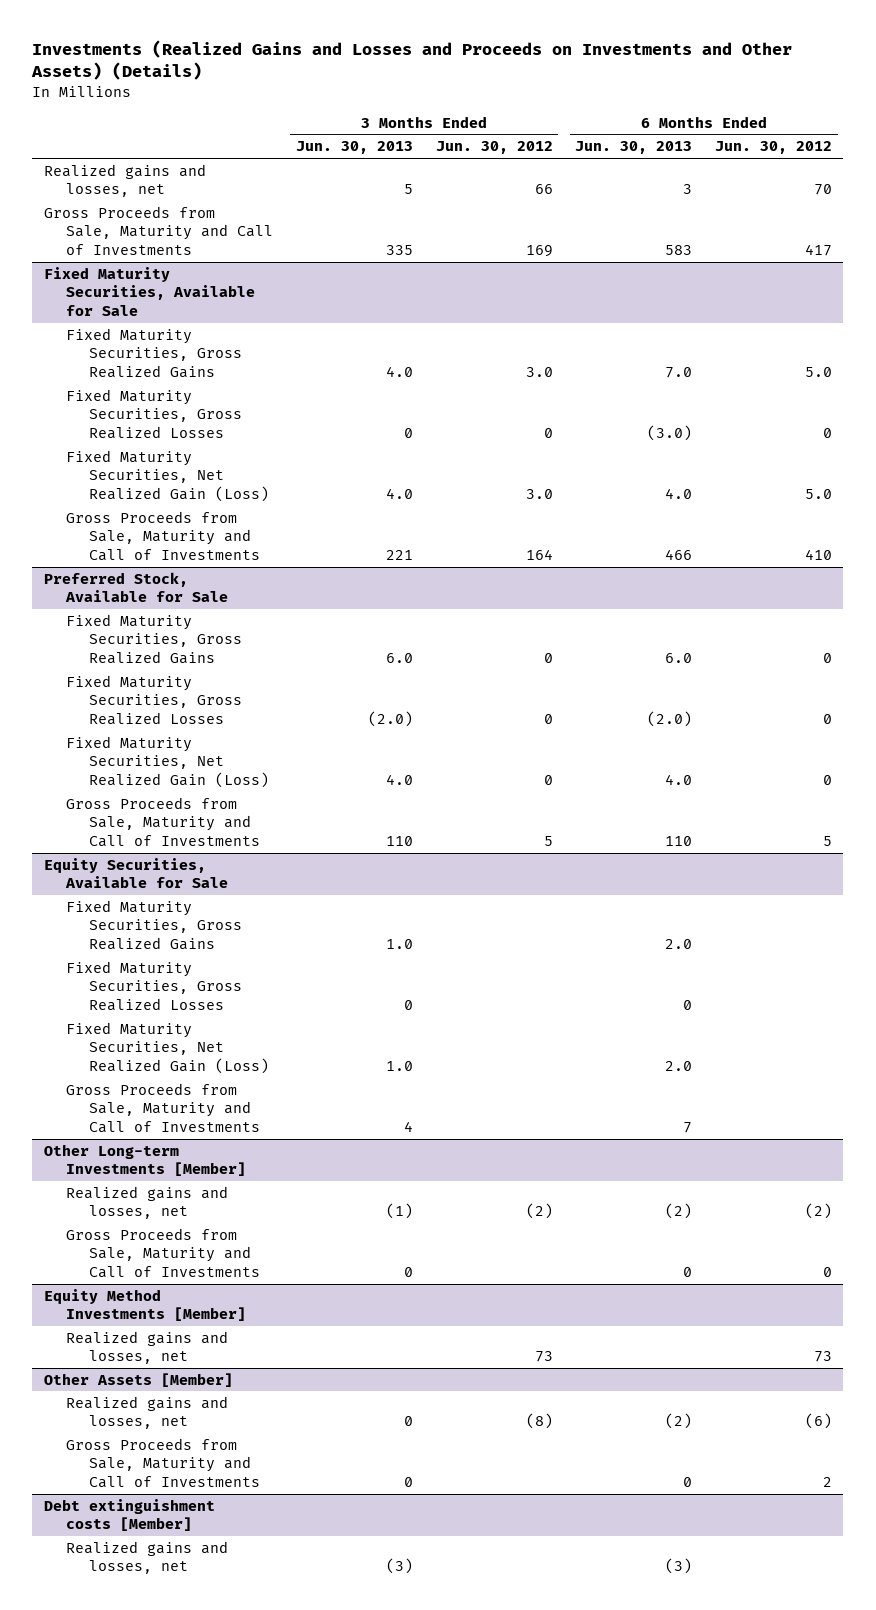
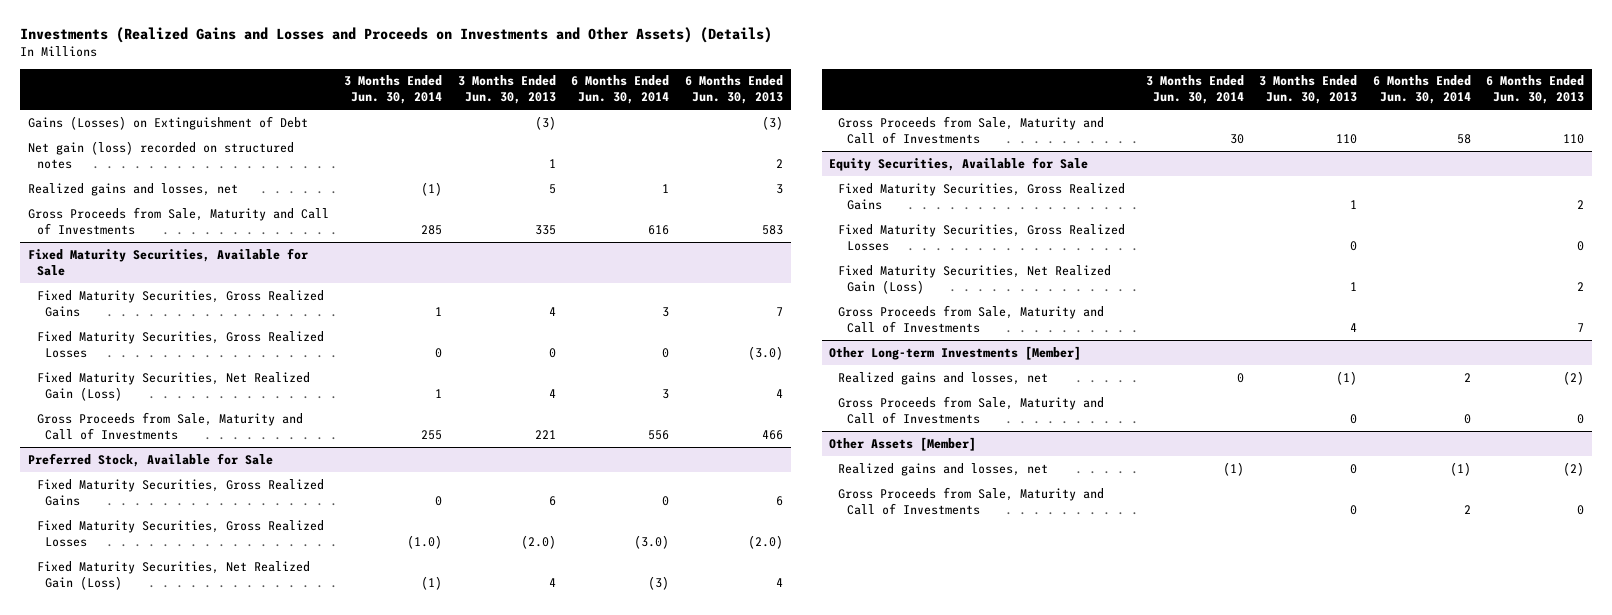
[435,141,553,155] Jun. 30, 2012 -> none
[715,141,833,155] Jun. 30, 2012 -> none
none -> [344,75,443,105] 3 Months Ended Jun. 30, 2014
none -> [571,75,670,105] 6 Months Ended Jun. 30, 2014
none -> [27,115,308,130] Gains (Losses) on Extinguishment of Debt
none -> [27,140,294,169] Net gain (loss) recorded on structured notes
[385,365,413,377] 4.0 -> [548,306,556,316] 4
[665,366,693,378] 7.0 -> [775,306,783,316] 7
[385,487,413,499] 4.0 -> [548,388,556,398] 4
[665,487,693,499] 4.0 -> [775,388,783,398] 4
[385,652,413,663] 6.0 -> [548,495,556,506] 6
[665,652,693,663] 6.0 -> [775,495,783,506] 6
[385,773,413,785] 4.0 -> [548,577,556,587] 4
[665,773,693,785] 4.0 -> [775,577,783,587] 4
[385,938,413,949] 1.0 -> [1350,199,1358,209] 1
[665,938,693,949] 2.0 -> [1577,199,1585,209] 2
[385,1060,413,1071] 1.0 -> [1350,281,1358,291] 1
[665,1060,693,1071] 2.0 -> [1577,281,1585,291] 2
[43,1288,247,1322] Equity Method Investments [Member] -> none
[66,1330,229,1365] Realized gains and losses, net -> none
[43,1498,215,1532] Debt extinguishment costs [Member] -> none
[66,1540,229,1575] Realized gains and losses, net -> none

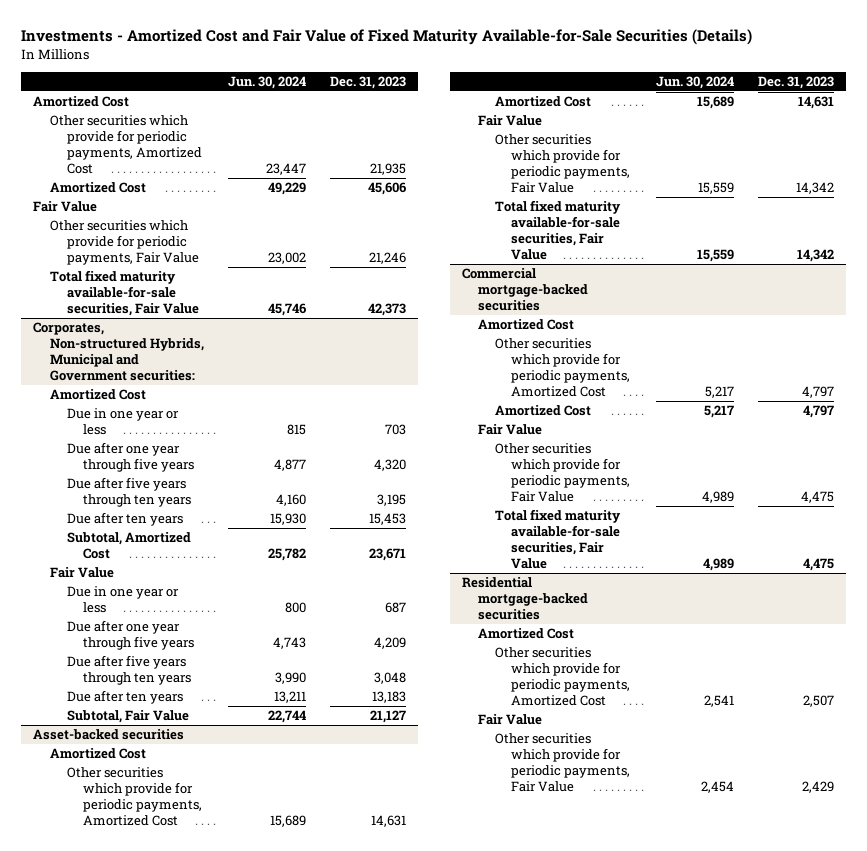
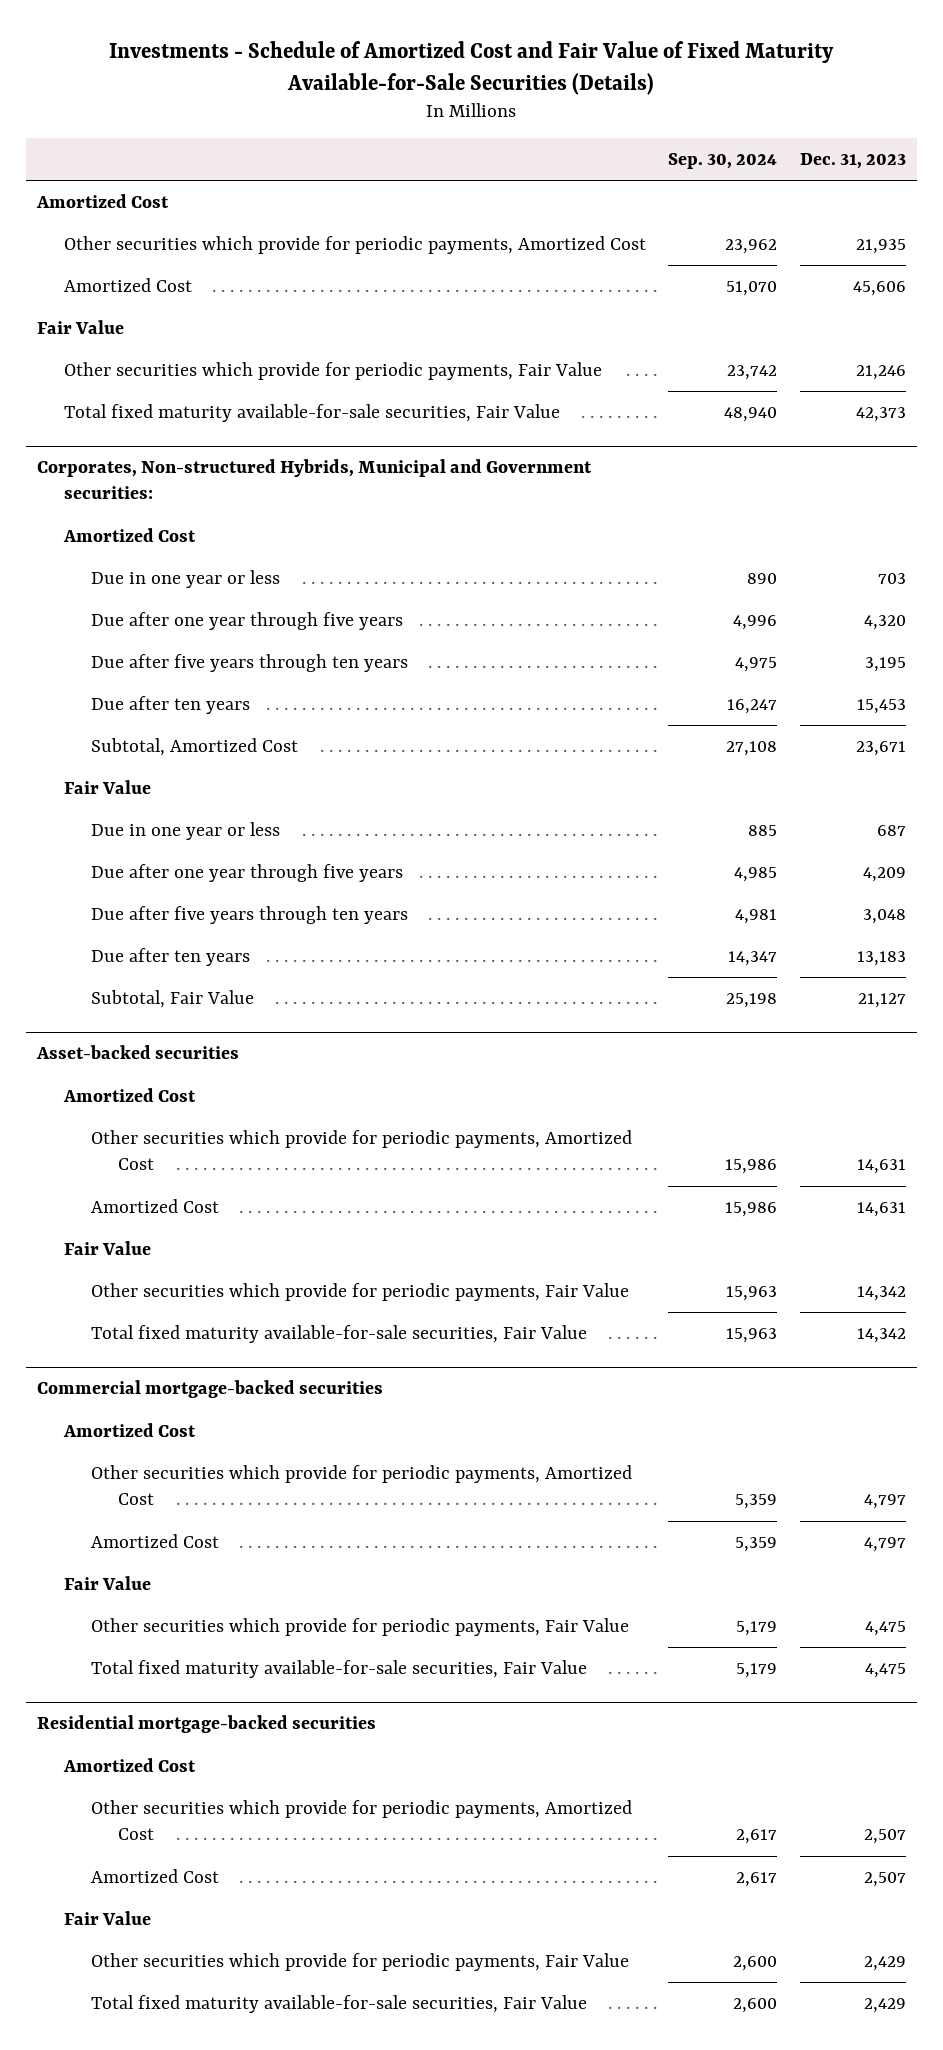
[21,29,753,46] Investments - Amortized Cost and Fair Value of Fixed Maturity Available-for-Sale Securities (Details) -> [109,40,835,95] Investments - Schedule of Amortized Cost and Fair Value of Fixed Maturity Available-for-Sale Securities (Details)
[227,75,306,89] Jun. 30, 2024 -> none
none -> [668,152,778,169] Sep. 30, 2024
none -> [91,1869,220,1884] Amortized Cost
none -> [91,1995,588,2014] Total fixed maturity available-for-sale securities, Fair Value

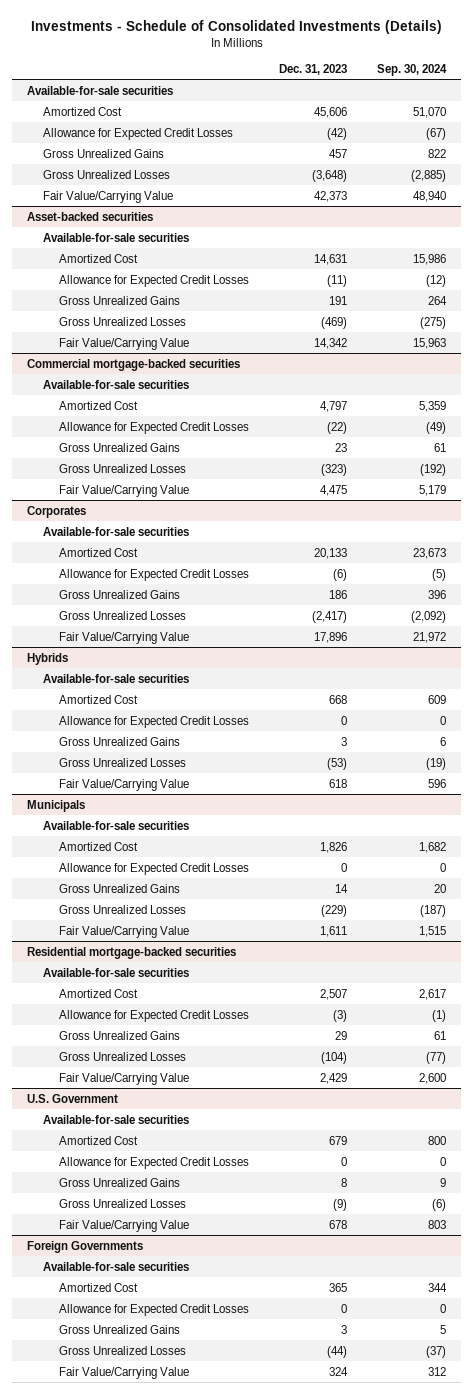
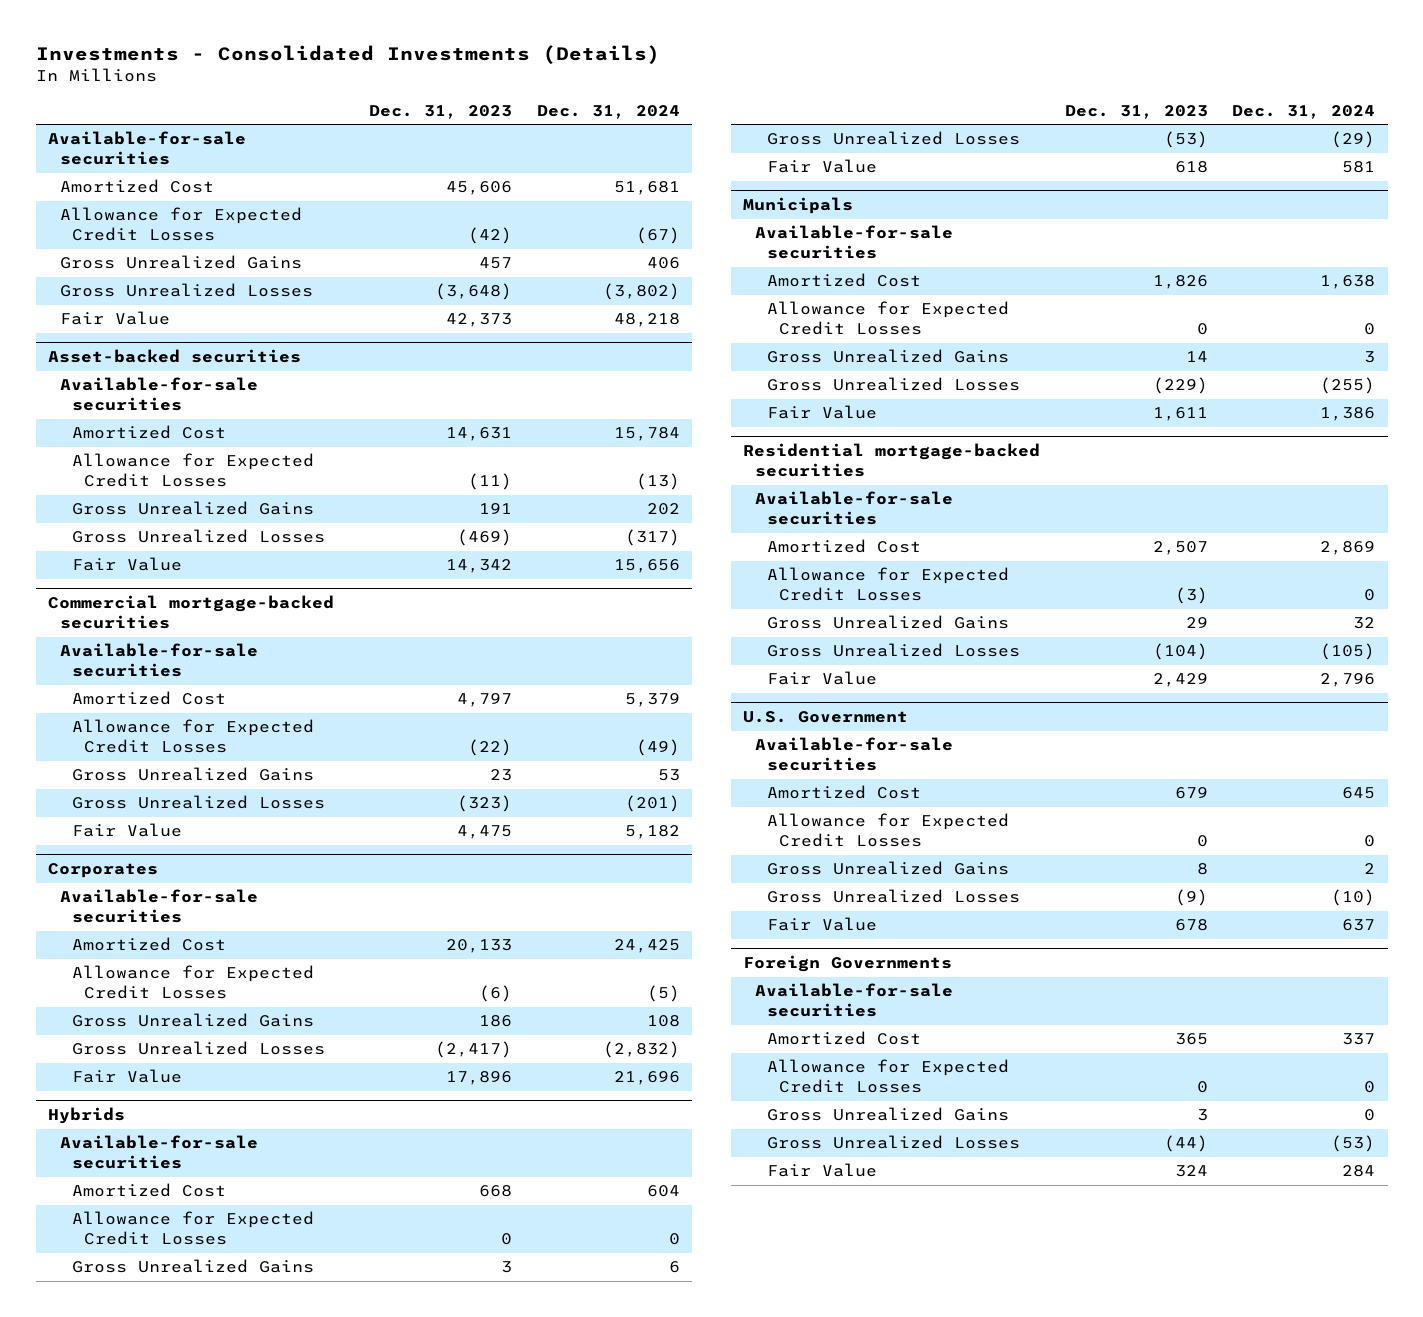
[30,19,442,34] Investments - Schedule of Consolidated Investments (Details) -> [35,44,660,64] Investments - Consolidated Investments (Details)
[377,63,448,76] Sep. 30, 2024 -> none
none -> [536,104,680,119] Dec. 31, 2024
[43,190,174,203] Fair Value/Carrying Value -> [59,311,170,326] Fair Value
[59,337,190,350] Fair Value/Carrying Value -> [71,557,182,572] Fair Value
[59,484,190,497] Fair Value/Carrying Value -> [71,823,182,838] Fair Value
[59,631,190,644] Fair Value/Carrying Value -> [71,1069,182,1084] Fair Value
[59,778,190,791] Fair Value/Carrying Value -> [767,159,878,174] Fair Value
[59,925,190,938] Fair Value/Carrying Value -> [767,405,878,420] Fair Value
[59,1072,190,1085] Fair Value/Carrying Value -> [767,671,878,686] Fair Value
[59,1219,190,1232] Fair Value/Carrying Value -> [767,917,878,932] Fair Value
[59,1366,190,1379] Fair Value/Carrying Value -> [767,1163,878,1178] Fair Value

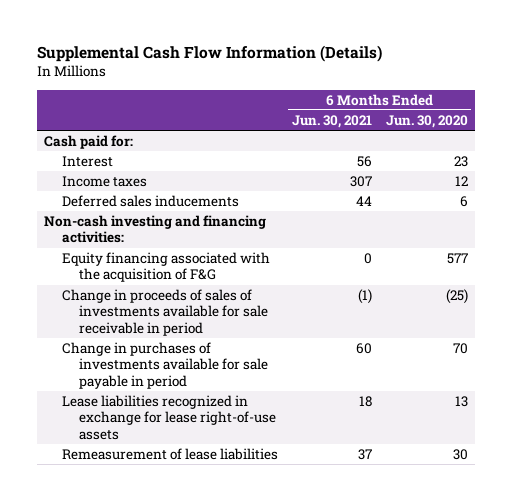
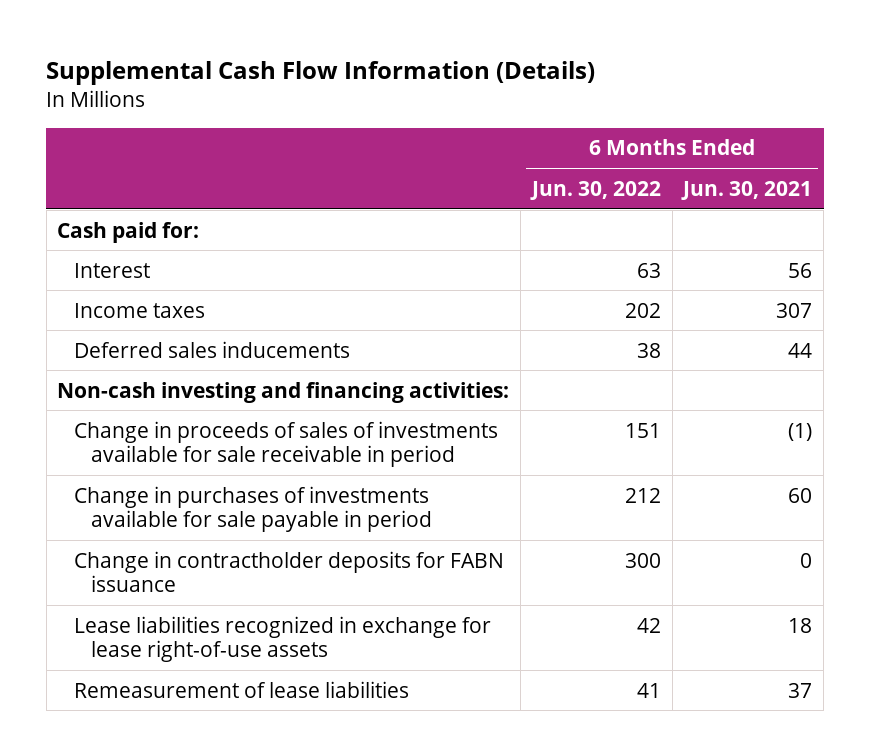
[385,114,468,128] Jun. 30, 2020 -> none
none -> [529,180,661,200] Jun. 30, 2022
[61,251,270,283] Equity financing associated with the acquisition of F&G -> none
none -> [74,550,505,593] Change in contractholder deposits for FABN issuance

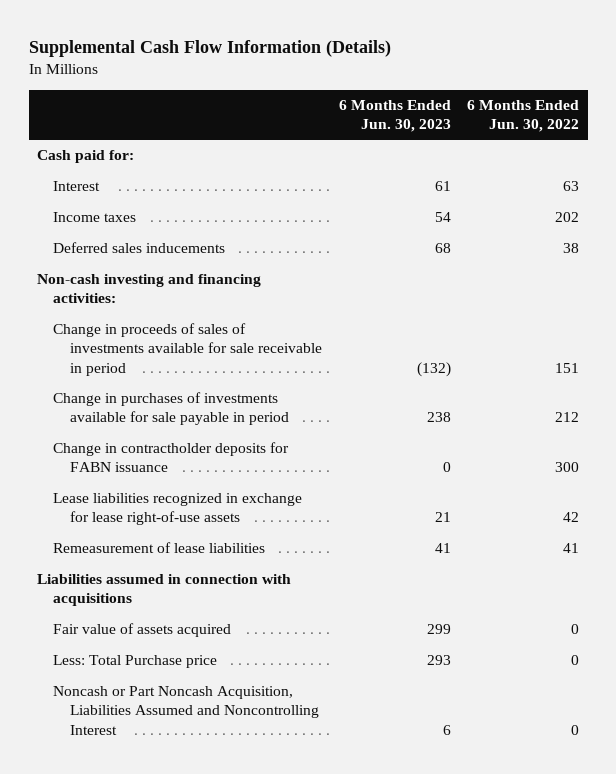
[681,180,813,200] Jun. 30, 2021 -> none
none -> [338,99,451,133] 6 Months Ended Jun. 30, 2023
none -> [36,574,291,607] Liabilities assumed in connection with acquisitions
none -> [53,623,232,638] Fair value of assets acquired
none -> [53,655,218,669] Less: Total Purchase price
none -> [53,686,319,735] Noncash or Part Noncash Acquisition, Liabilities Assumed and Noncontrolling Interest

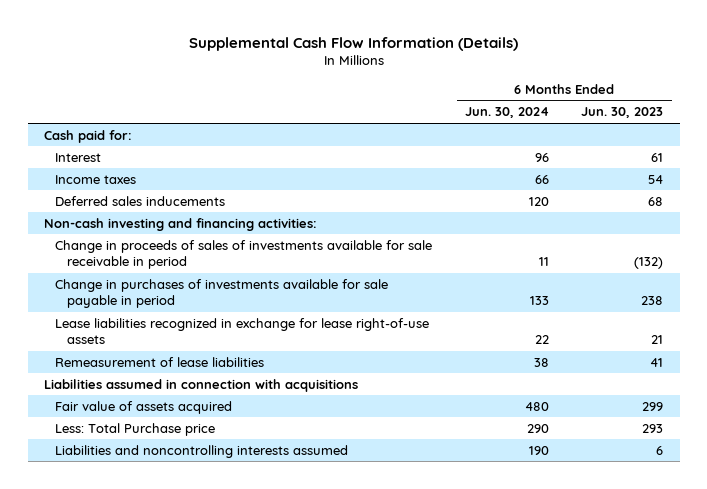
[467,99,580,133] 6 Months Ended Jun. 30, 2022 -> none
none -> [464,107,549,119] Jun. 30, 2024
[53,442,290,473] Change in contractholder deposits for FABN issuance -> none
[53,686,319,735] Noncash or Part Noncash Acquisition, Liabilities Assumed and Noncontrolling Interest -> [55,444,349,458] Liabilities and noncontrolling interests assumed

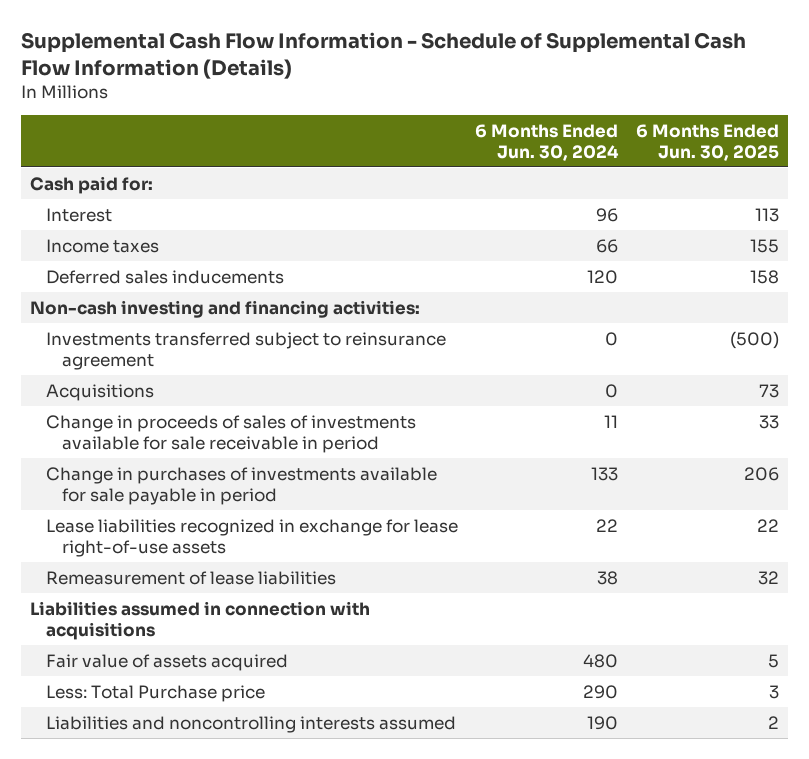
[188,36,518,51] Supplemental Cash Flow Information (Details) -> [21,31,747,79] Supplemental Cash Flow Information - Schedule of Supplemental Cash Flow Information (Details)
[581,107,664,119] Jun. 30, 2023 -> none
none -> [636,123,780,161] 6 Months Ended Jun. 30, 2025
none -> [45,331,446,370] Investments transferred subject to reinsurance agreement
none -> [45,383,154,401] Acquisitions

